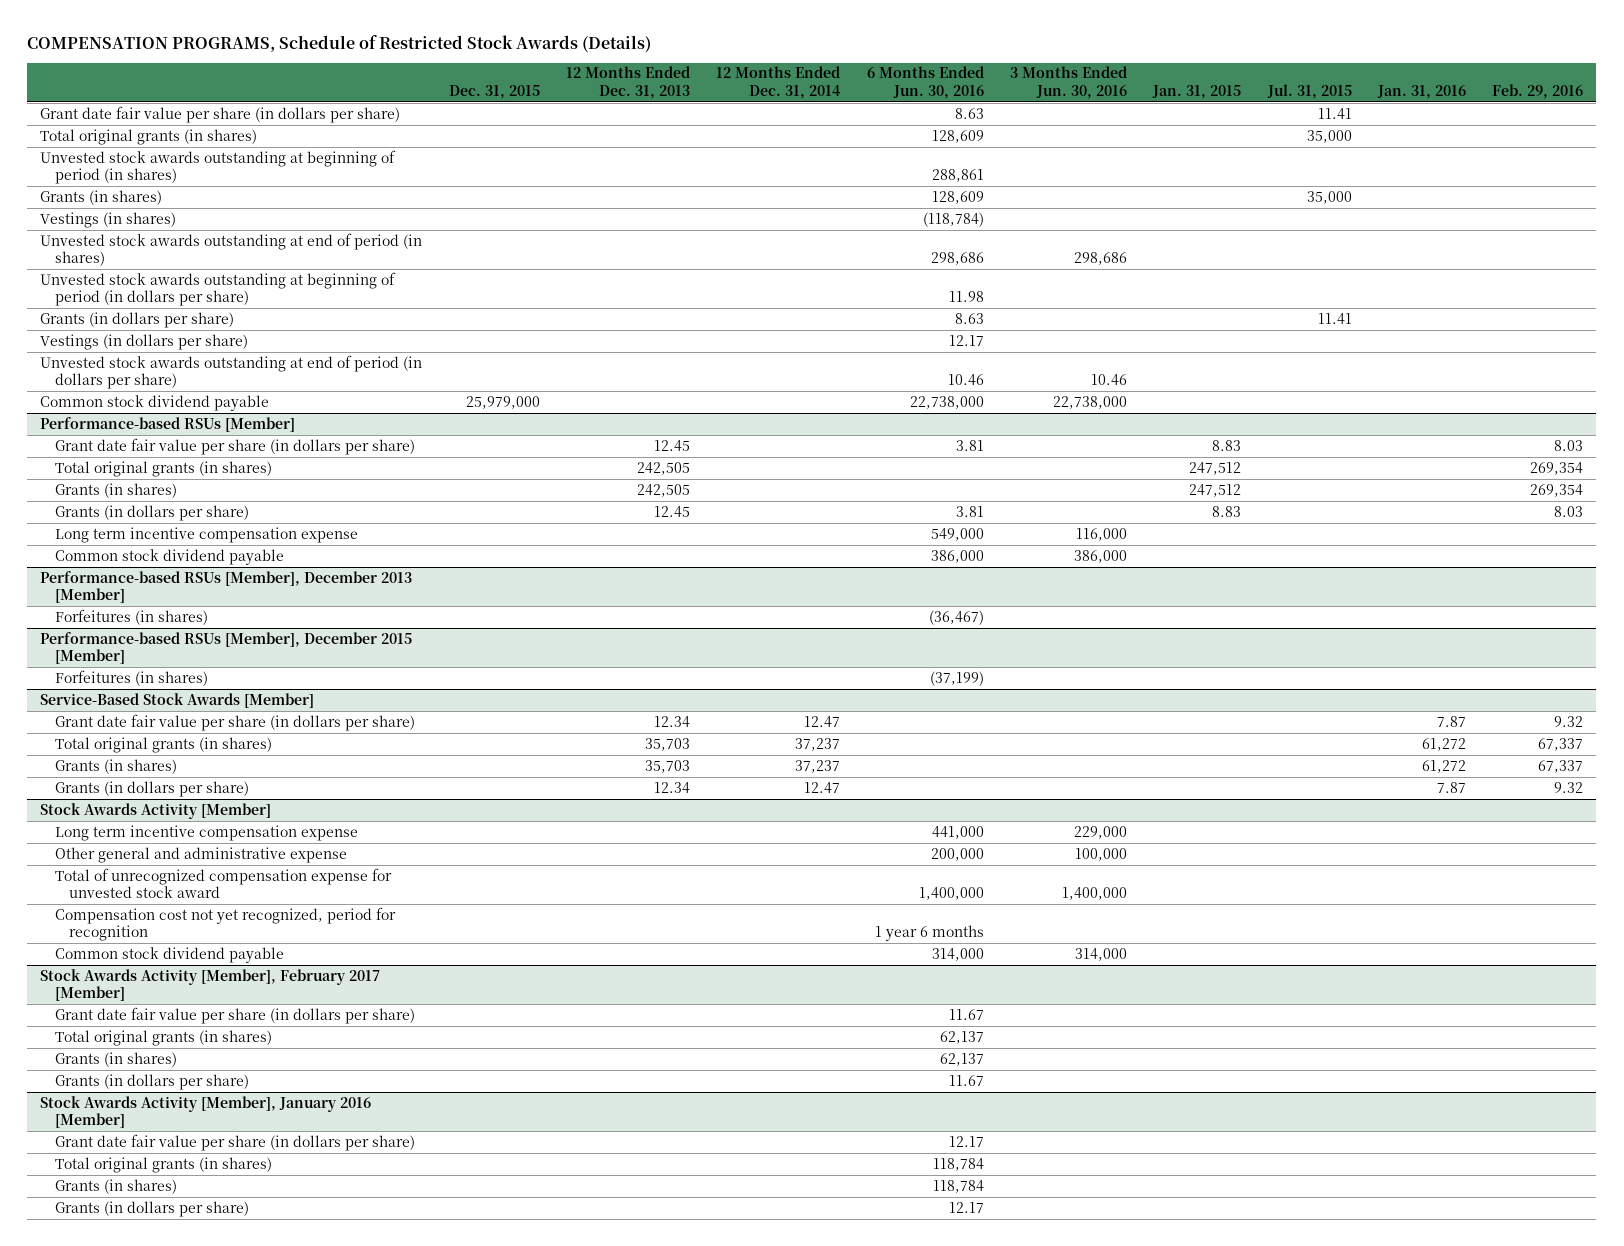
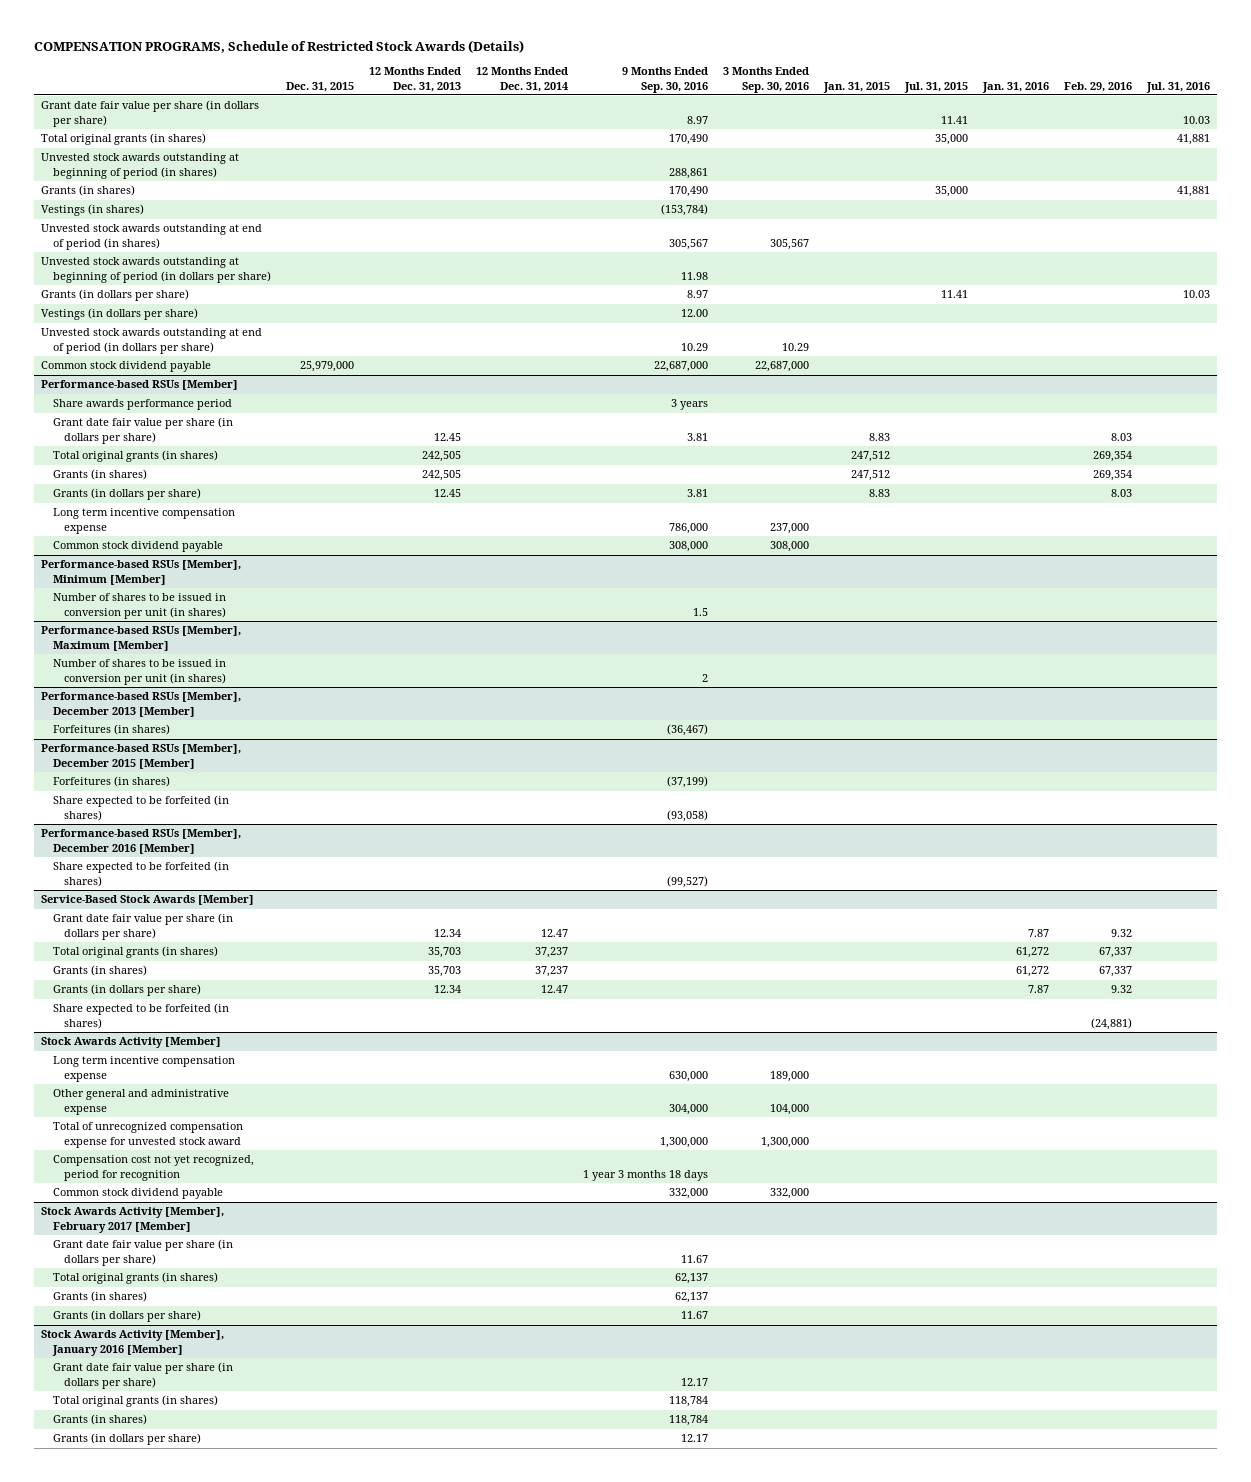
[866,66,984,99] 6 Months Ended Jun. 30, 2016 -> none
[1010,66,1128,99] 3 Months Ended Jun. 30, 2016 -> none
none -> [621,67,708,93] 9 Months Ended Sep. 30, 2016
none -> [722,67,809,93] 3 Months Ended Sep. 30, 2016
none -> [1145,81,1210,93] Jul. 31, 2016
none -> [52,399,232,411] Share awards performance period
none -> [41,560,242,585] Performance-based RSUs [Member], Minimum [Member]
none -> [52,593,226,619] Number of shares to be issued in conversion per unit (in shares)
none -> [41,626,242,651] Performance-based RSUs [Member], Maximum [Member]
none -> [52,659,226,685] Number of shares to be issued in conversion per unit (in shares)
none -> [52,795,229,821] Share expected to be forfeited (in shares)
none -> [41,829,242,854] Performance-based RSUs [Member], December 2016 [Member]
none -> [52,861,229,887] Share expected to be forfeited (in shares)
none -> [52,1003,229,1029] Share expected to be forfeited (in shares)

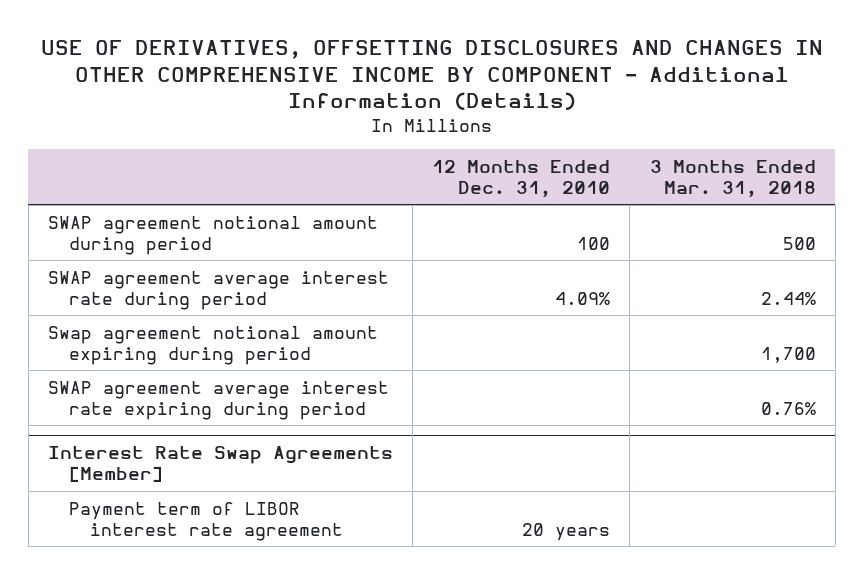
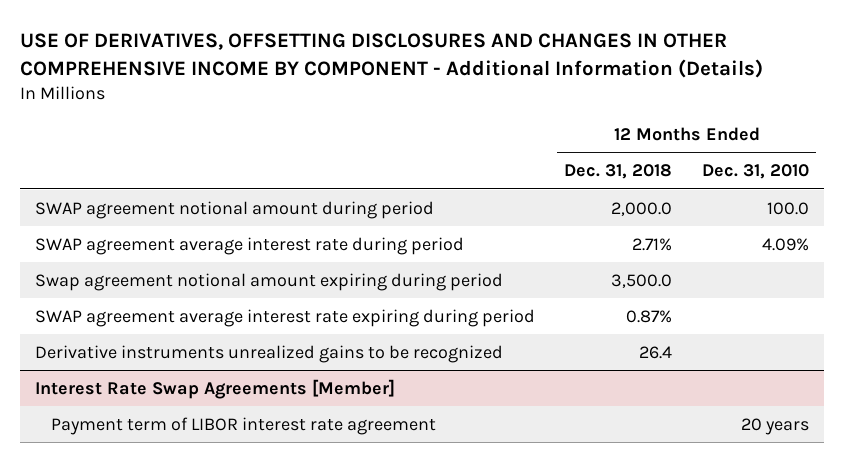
[649,159,816,198] 3 Months Ended Mar. 31, 2018 -> none
none -> [564,164,673,180] Dec. 31, 2018
[577,236,611,250] 100 -> [766,201,809,215] 100.0
none -> [34,344,503,363] Derivative instruments unrealized gains to be recognized

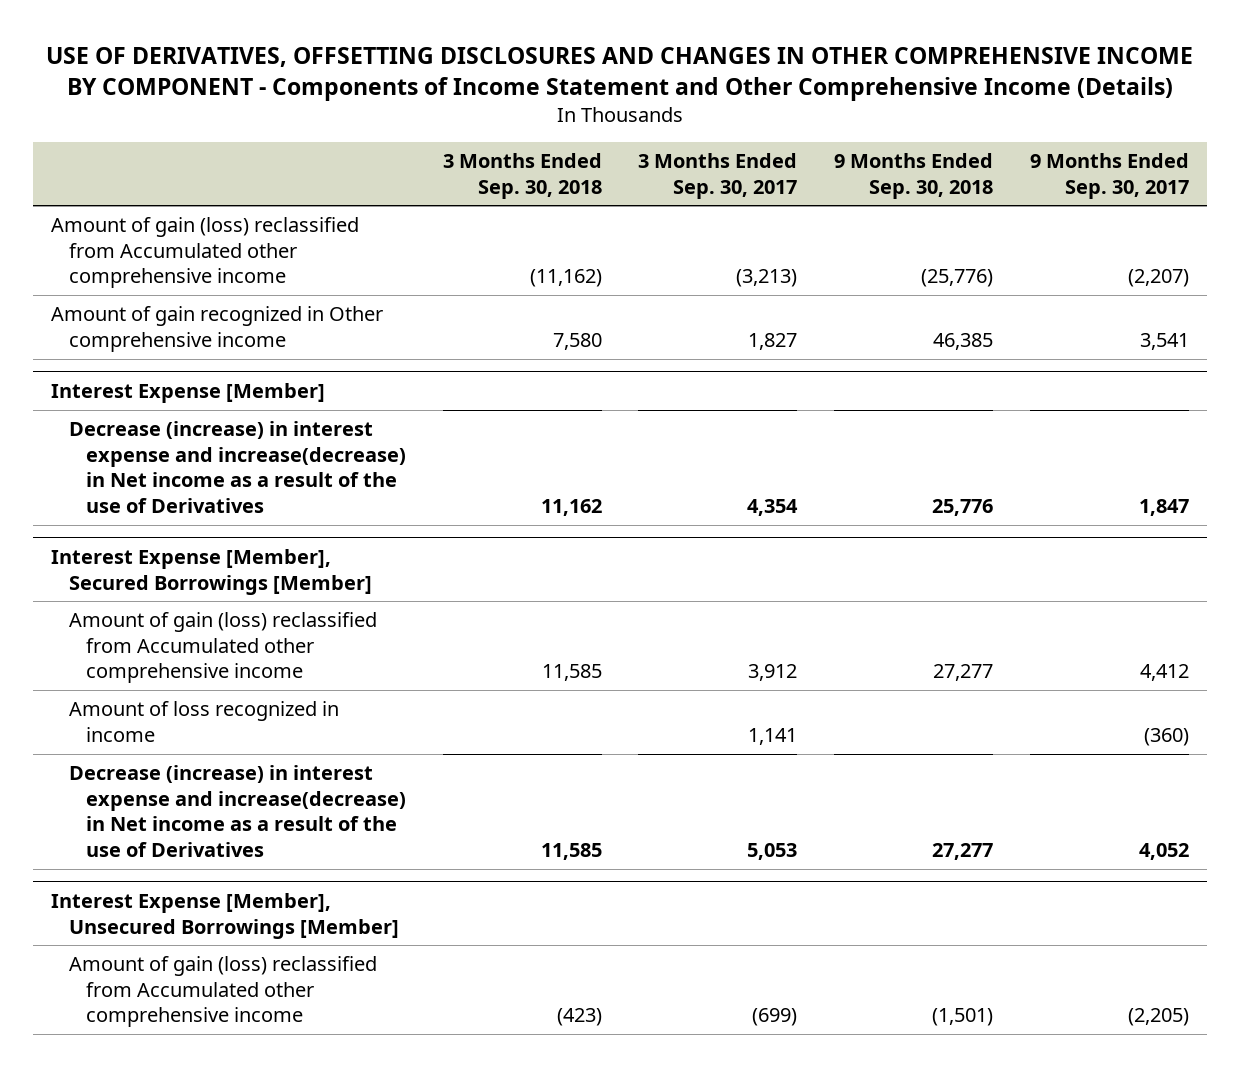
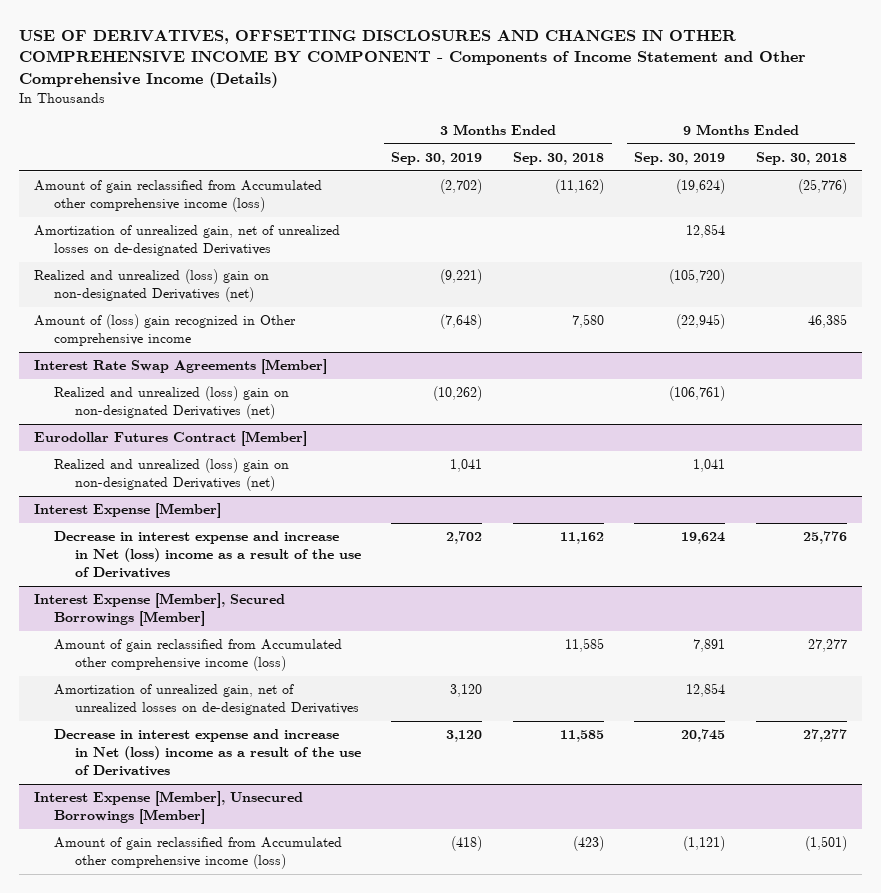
[638,153,798,199] 3 Months Ended Sep. 30, 2017 -> none
[1029,153,1189,199] 9 Months Ended Sep. 30, 2017 -> none
none -> [391,152,483,166] Sep. 30, 2019
none -> [634,152,726,166] Sep. 30, 2019
[50,217,359,289] Amount of gain (loss) reclassified from Accumulated other comprehensive income -> [34,180,323,213] Amount of gain reclassified from Accumulated other comprehensive income (loss)
none -> [34,225,341,257] Amortization of unrealized gain, net of unrealized losses on de-designated Derivatives
none -> [34,269,270,303] Realized and unrealized (loss) gain on non-designated Derivatives (net)
[50,306,383,352] Amount of gain recognized in Other comprehensive income -> [34,314,297,347] Amount of (loss) gain recognized in Other comprehensive income
none -> [34,359,328,375] Interest Rate Swap Agreements [Member]
none -> [54,386,290,420] Realized and unrealized (loss) gain on non-designated Derivatives (net)
none -> [34,431,308,447] Eurodollar Futures Contract [Member]
none -> [54,458,290,492] Realized and unrealized (loss) gain on non-designated Derivatives (net)
[68,421,407,513] Decrease (increase) in interest expense and increase(decrease) in Net income as a result of the use of Derivatives -> [54,531,361,578] Decrease in interest expense and increase in Net (loss) income as a result of the use of Derivatives
[68,701,339,742] Amount of loss recognized in income -> none
[68,612,377,684] Amount of gain (loss) reclassified from Accumulated other comprehensive income -> [54,639,343,672] Amount of gain reclassified from Accumulated other comprehensive income (loss)
none -> [54,684,359,716] Amortization of unrealized gain, net of unrealized losses on de-designated Derivatives
[68,765,407,857] Decrease (increase) in interest expense and increase(decrease) in Net income as a result of the use of Derivatives -> [54,729,361,776] Decrease in interest expense and increase in Net (loss) income as a result of the use of Derivatives
[68,956,377,1028] Amount of gain (loss) reclassified from Accumulated other comprehensive income -> [54,837,343,870] Amount of gain reclassified from Accumulated other comprehensive income (loss)

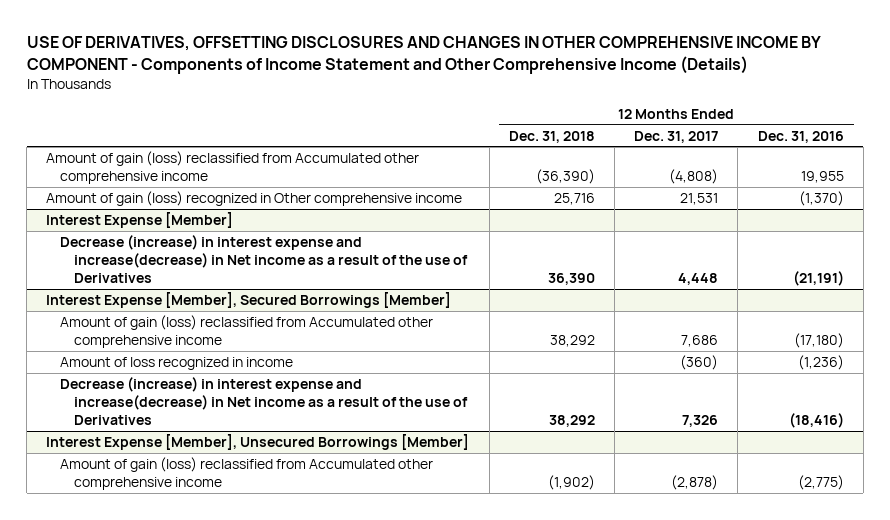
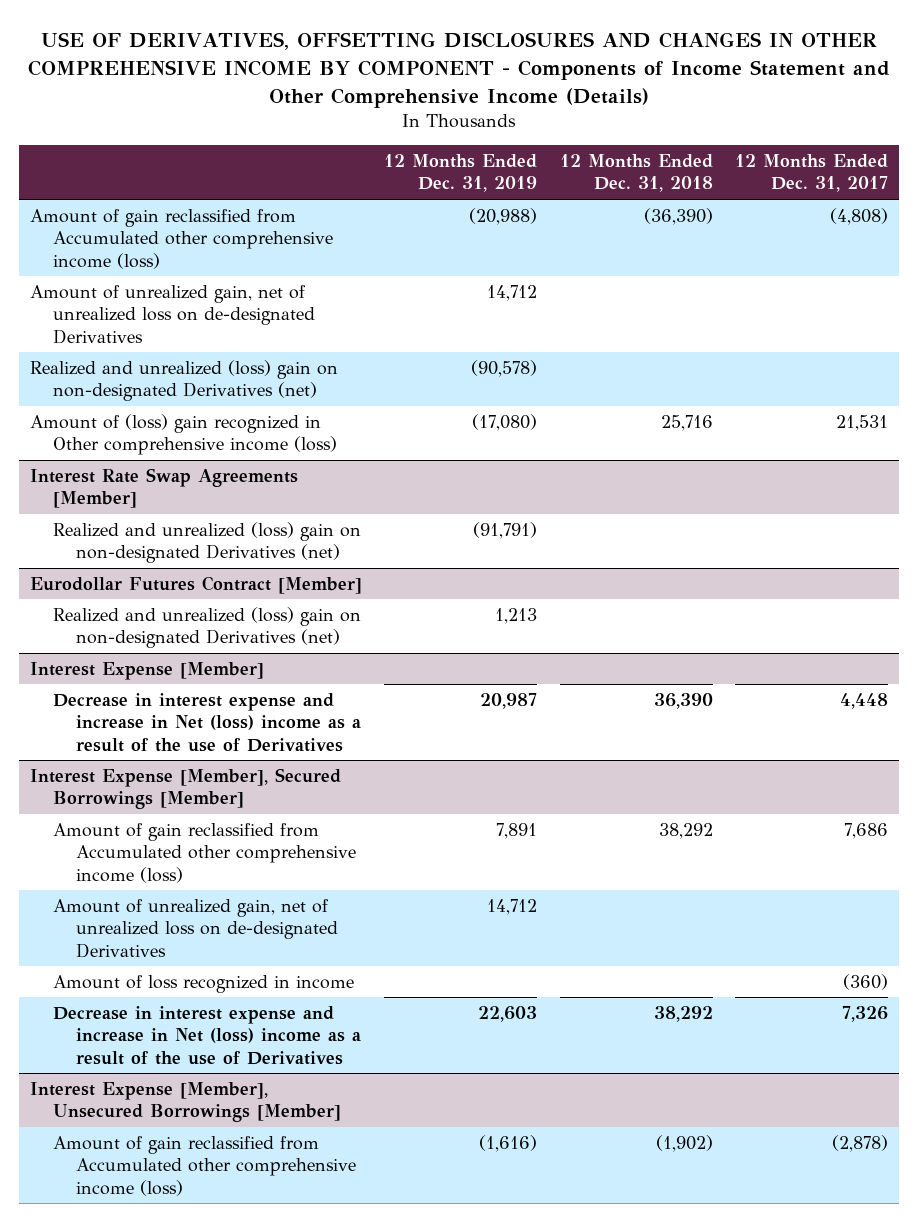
[757,130,844,143] Dec. 31, 2016 -> none
none -> [384,154,538,193] 12 Months Ended Dec. 31, 2019
[46,150,420,184] Amount of gain (loss) reclassified from Accumulated other comprehensive income -> [30,208,334,269] Amount of gain reclassified from Accumulated other comprehensive income (loss)
none -> [30,284,316,344] Amount of unrealized gain, net of unrealized loss on de-designated Derivatives
none -> [30,359,339,402] Realized and unrealized (loss) gain on non-designated Derivatives (net)
[46,190,463,206] Amount of gain (loss) recognized in Other comprehensive income -> [30,413,338,456] Amount of (loss) gain recognized in Other comprehensive income (loss)
none -> [30,467,299,509] Interest Rate Swap Agreements [Member]
none -> [53,521,362,564] Realized and unrealized (loss) gain on non-designated Derivatives (net)
none -> [30,575,363,594] Eurodollar Futures Contract [Member]
none -> [53,606,362,649] Realized and unrealized (loss) gain on non-designated Derivatives (net)
[60,234,468,283] Decrease (increase) in interest expense and increase(decrease) in Net income as a result of the use of Derivatives -> [53,692,362,752] Decrease in interest expense and increase in Net (loss) income as a result of the use of Derivatives
[60,314,434,348] Amount of gain (loss) reclassified from Accumulated other comprehensive income -> [53,822,357,883] Amount of gain reclassified from Accumulated other comprehensive income (loss)
none -> [53,898,339,958] Amount of unrealized gain, net of unrealized loss on de-designated Derivatives
[60,376,468,425] Decrease (increase) in interest expense and increase(decrease) in Net income as a result of the use of Derivatives -> [53,1005,362,1065] Decrease in interest expense and increase in Net (loss) income as a result of the use of Derivatives
[60,456,434,490] Amount of gain (loss) reclassified from Accumulated other comprehensive income -> [53,1135,357,1196] Amount of gain reclassified from Accumulated other comprehensive income (loss)

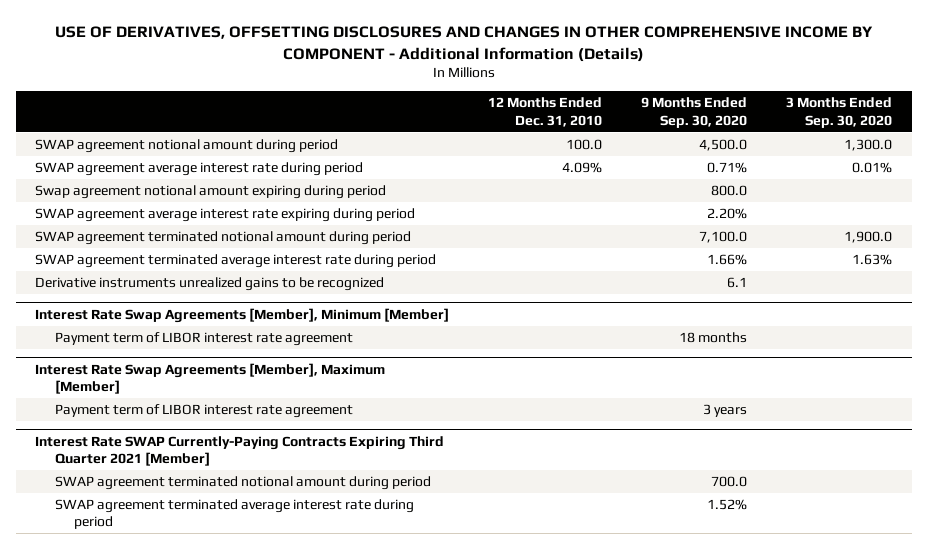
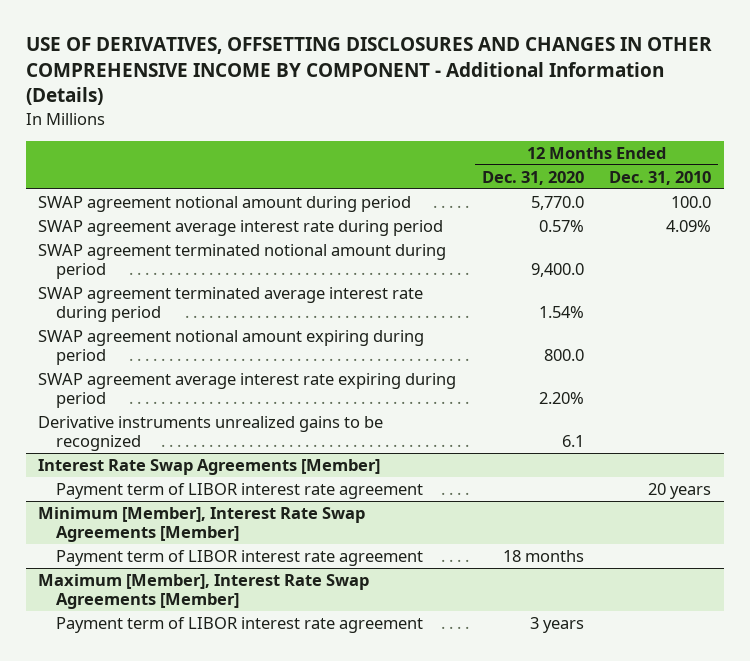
[641,97,748,128] 9 Months Ended Sep. 30, 2020 -> none
[786,97,893,128] 3 Months Ended Sep. 30, 2020 -> none
none -> [481,170,584,185] Dec. 31, 2020
[35,185,387,200] Swap agreement notional amount expiring during period -> none
none -> [38,329,425,366] SWAP agreement notional amount expiring during period
[35,208,416,223] SWAP agreement average interest rate expiring during period -> [38,372,457,409] SWAP agreement average interest rate expiring during period
none -> [38,458,381,475] Interest Rate Swap Agreements [Member]
none -> [56,482,424,499] Payment term of LIBOR interest rate agreement
[35,307,450,323] Interest Rate Swap Agreements [Member], Minimum [Member] -> [38,506,366,543] Minimum [Member], Interest Rate Swap Agreements [Member]
[35,362,386,395] Interest Rate Swap Agreements [Member], Maximum [Member] -> [38,573,370,610] Maximum [Member], Interest Rate Swap Agreements [Member]
[35,435,445,467] Interest Rate SWAP Currently-Paying Contracts Expiring Third Quarter 2021 [Member] -> none
[54,476,431,491] SWAP agreement terminated notional amount during period -> none
[54,499,414,530] SWAP agreement terminated average interest rate during period -> none

